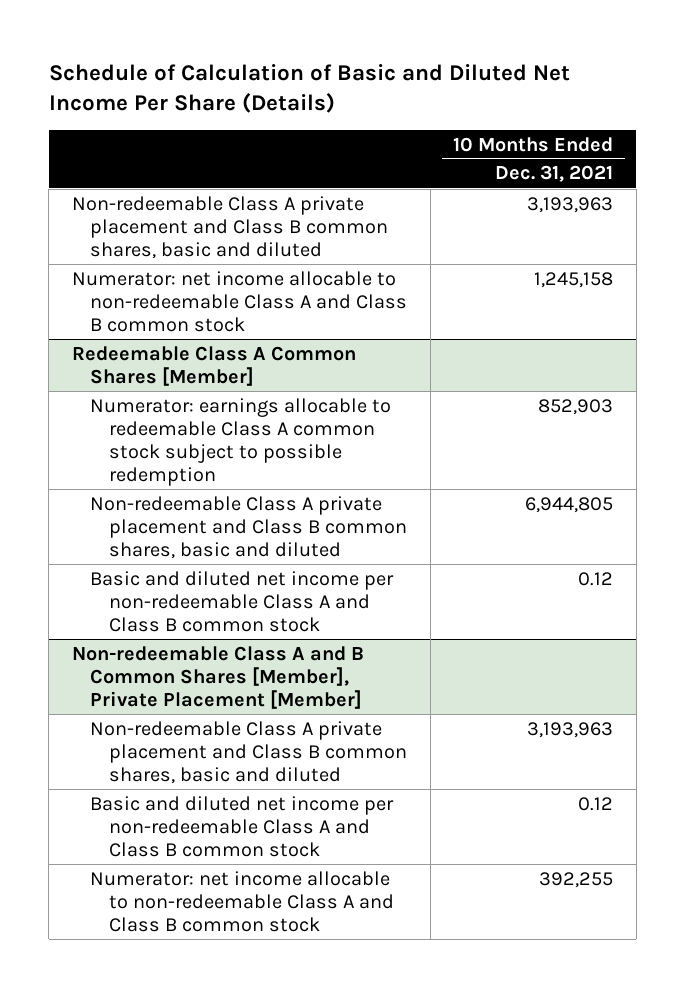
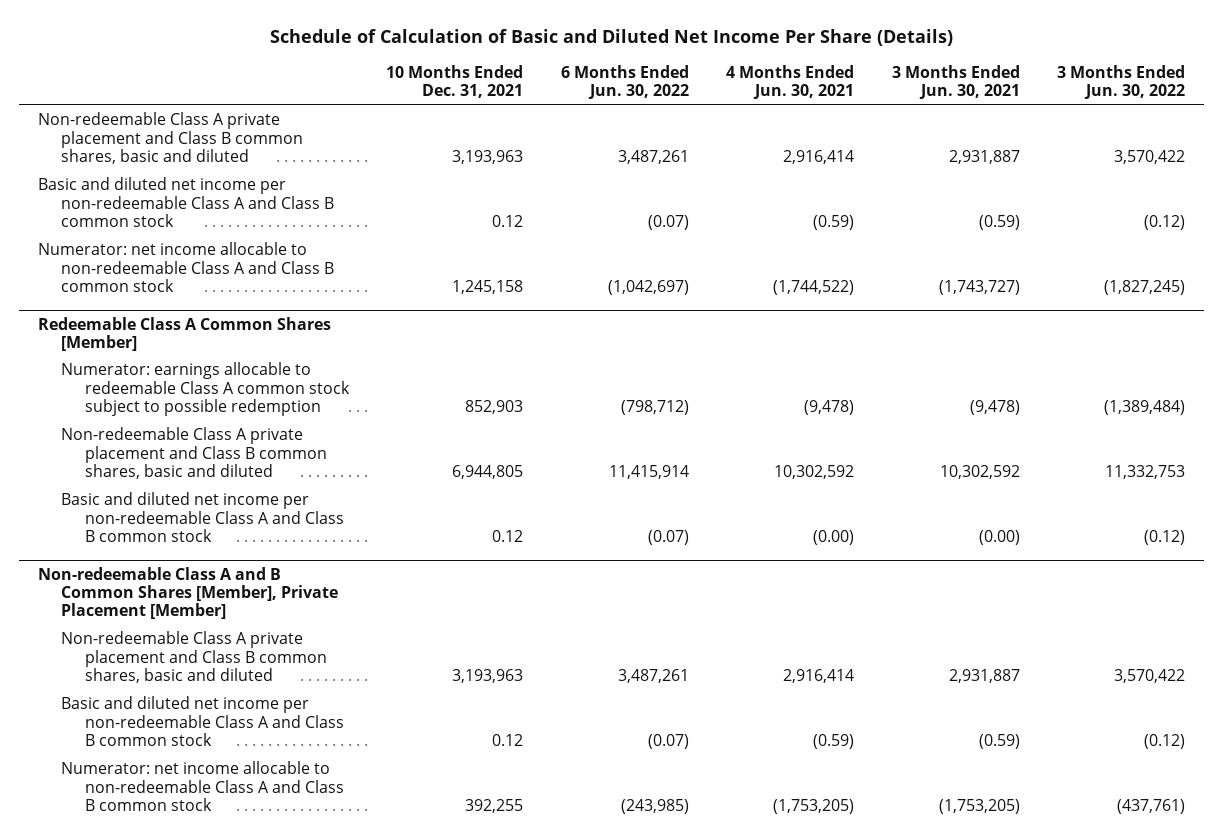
none -> [560,64,689,100] 6 Months Ended Jun. 30, 2022
none -> [726,64,855,100] 4 Months Ended Jun. 30, 2021
none -> [891,64,1020,100] 3 Months Ended Jun. 30, 2021
none -> [1057,64,1186,100] 3 Months Ended Jun. 30, 2022
none -> [38,177,335,228] Basic and diluted net income per non-redeemable Class A and Class B common stock

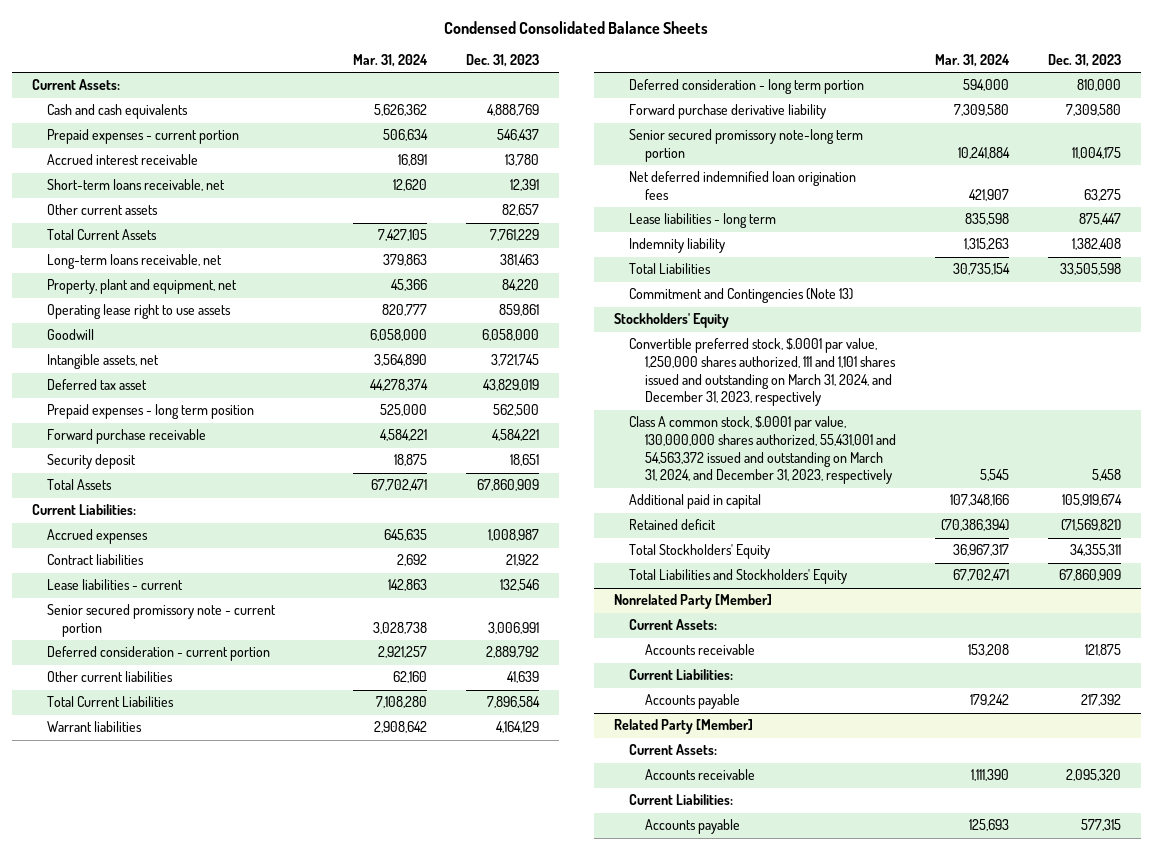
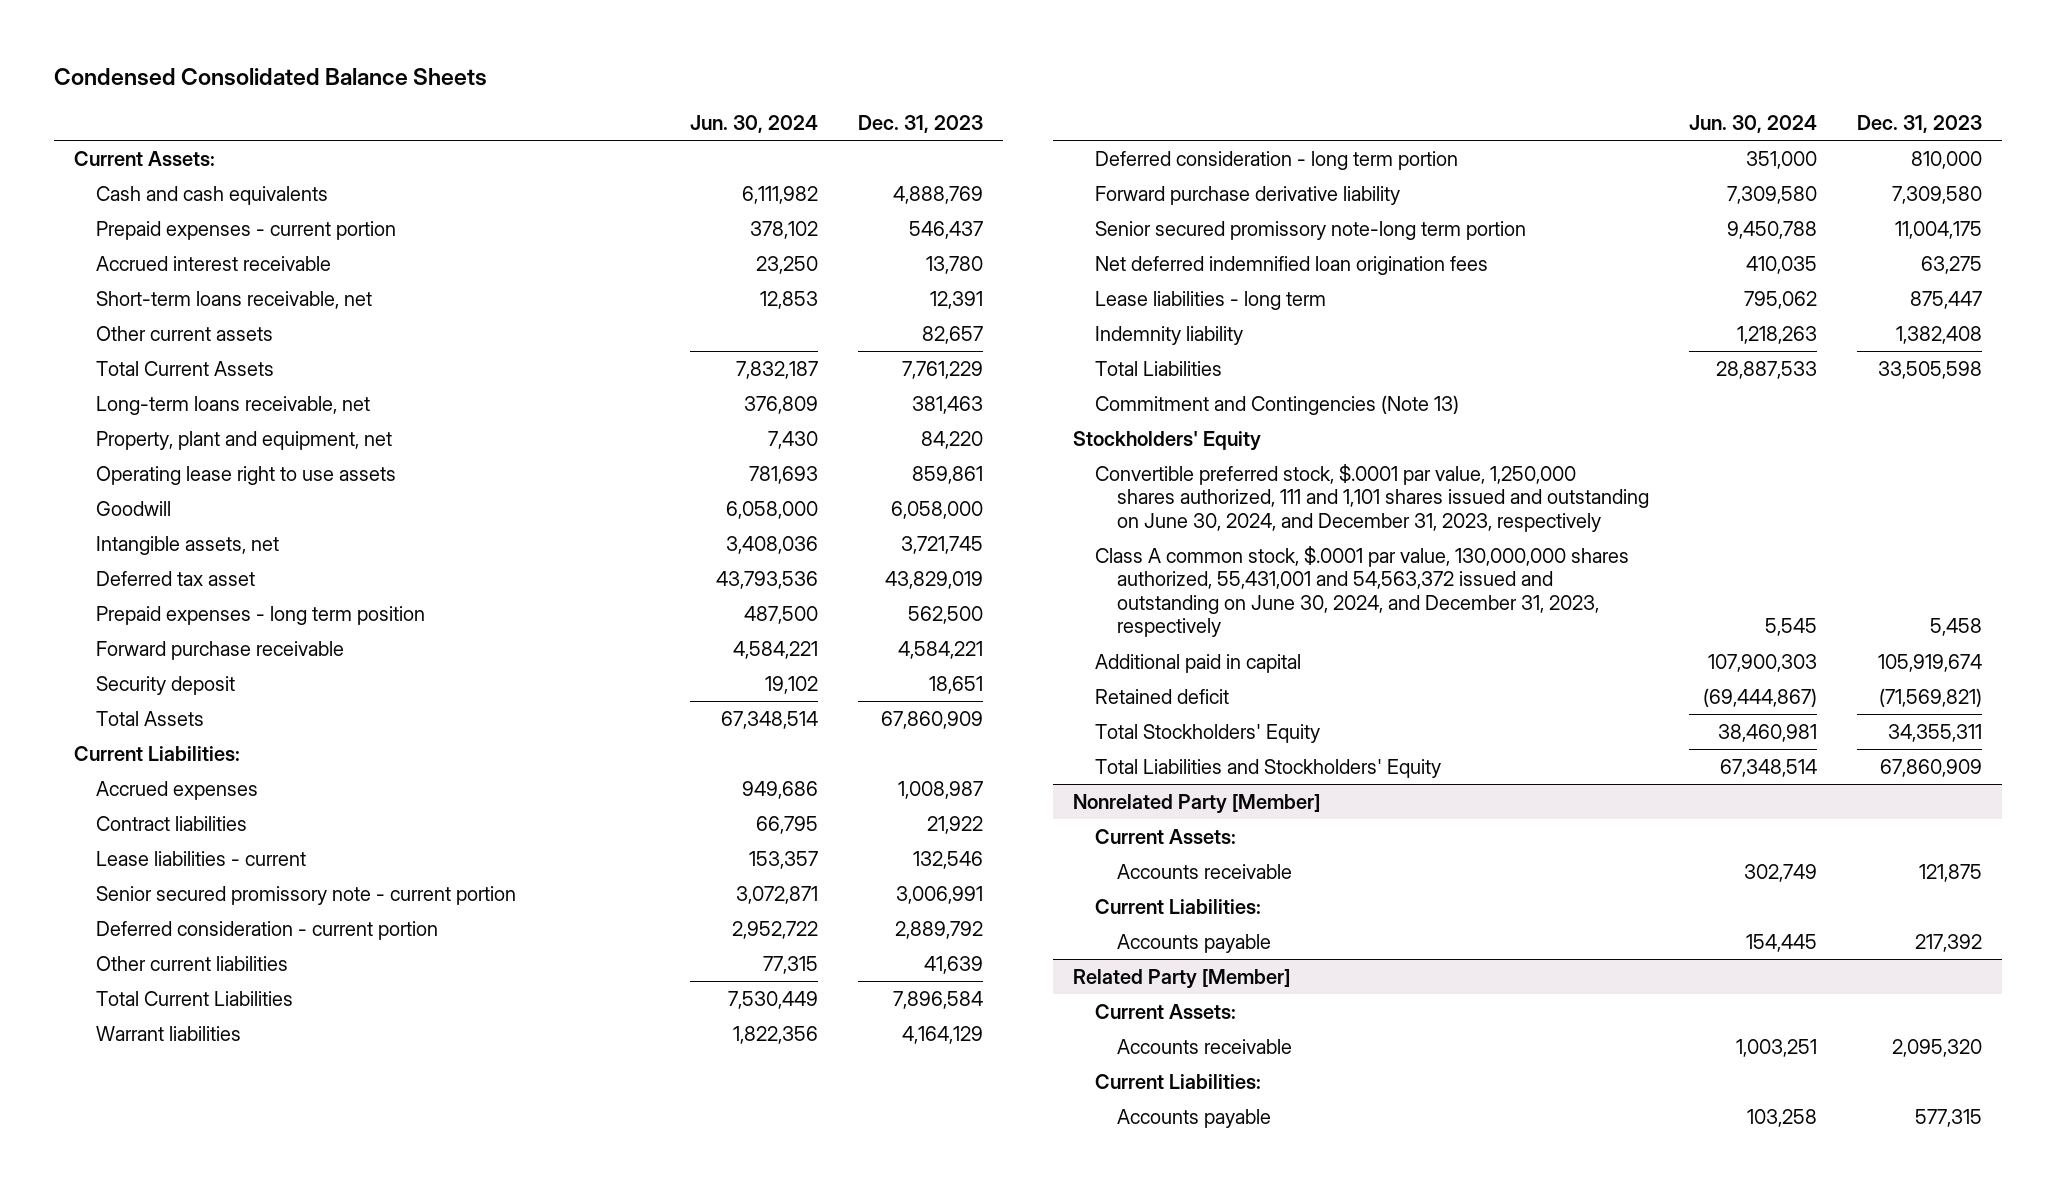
[352,54,428,68] Mar. 31, 2024 -> none
none -> [690,114,819,133] Jun. 30, 2024
[629,338,896,407] Convertible preferred stock, $.0001 par value, 1,250,000 shares authorized, 111 and 1,101 shares issued and outstanding on March 31, 2024, and December 31, 2023, respectively -> [1094,463,1650,532] Convertible preferred stock, $.0001 par value, 1,250,000 shares authorized, 111 and 1,101 shares issued and outstanding on June 30, 2024, and December 31, 2023, respectively
[629,416,896,485] Class A common stock, $.0001 par value, 130,000,000 shares authorized, 55,431,001 and 54,563,372 issued and outstanding on March 31, 2024, and December 31, 2023, respectively -> [1094,545,1629,638] Class A common stock, $.0001 par value, 130,000,000 shares authorized, 55,431,001 and 54,563,372 issued and outstanding on June 30, 2024, and December 31, 2023, respectively

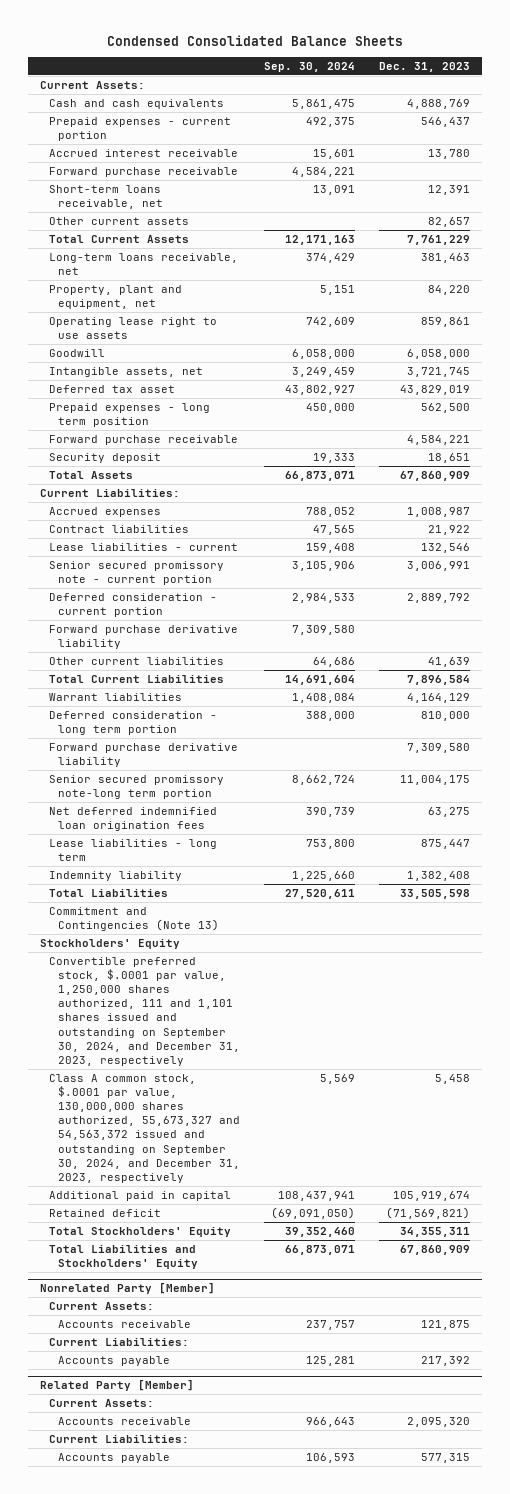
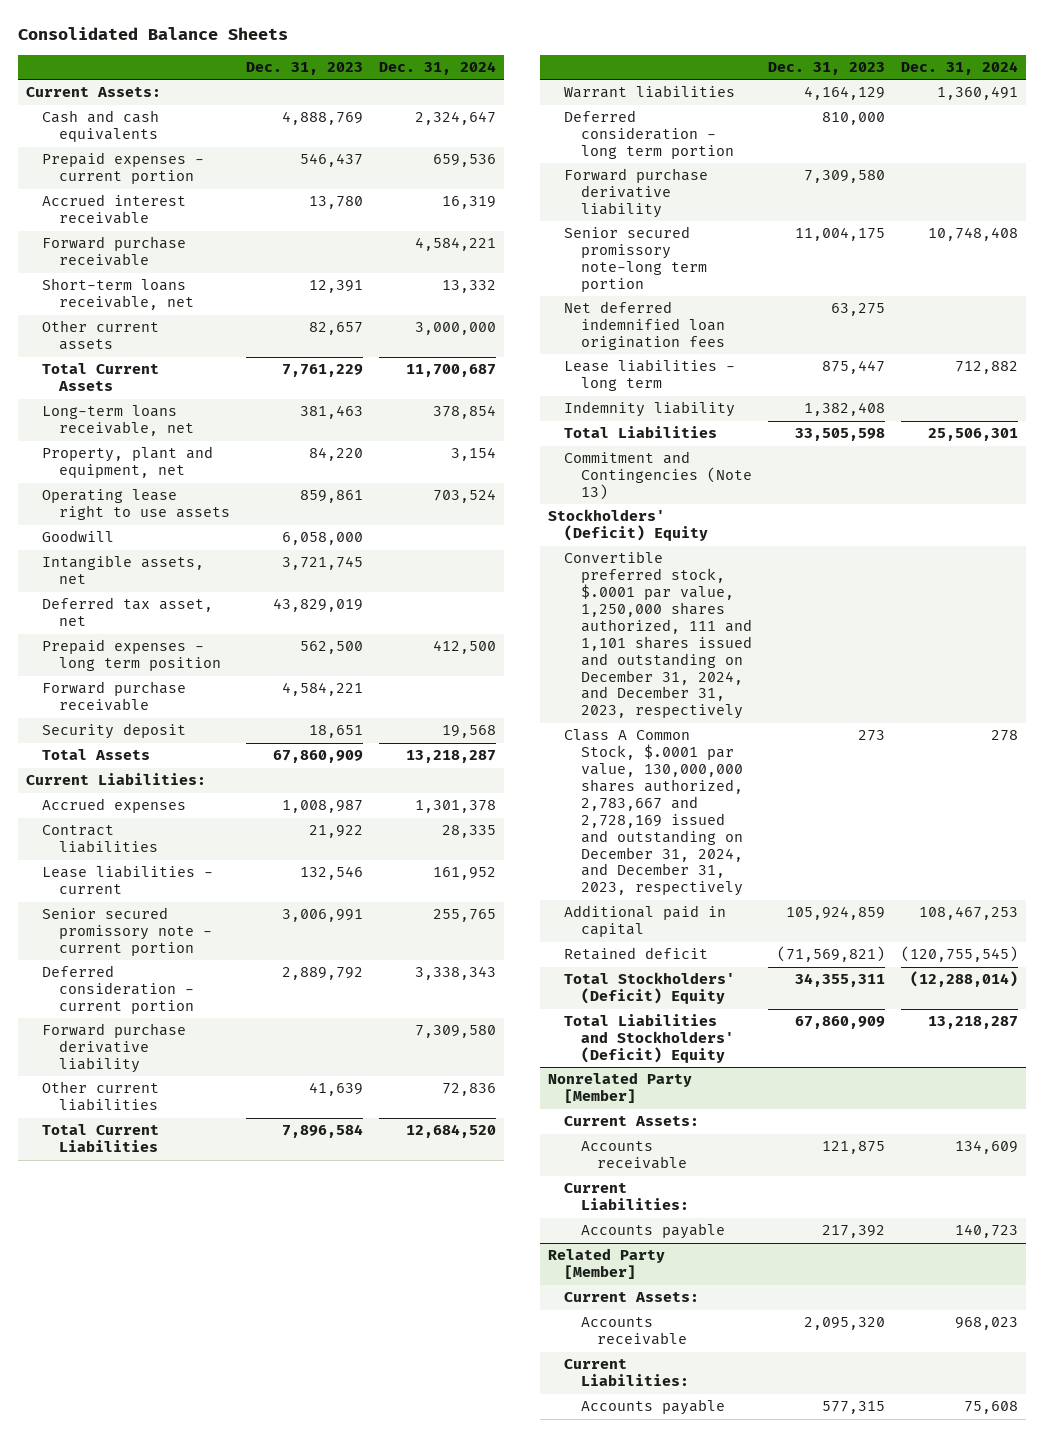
[106,34,403,46] Condensed Consolidated Balance Sheets -> [17,27,288,41] Consolidated Balance Sheets
[264,61,356,72] Sep. 30, 2024 -> none
none -> [378,61,496,76] Dec. 31, 2024
[49,385,176,394] Deferred tax asset -> [42,597,214,627] Deferred tax asset, net
[40,939,181,950] Stockholders' Equity -> [548,509,709,542] Stockholders' (Deficit) Equity
[49,957,241,1066] Convertible preferred stock, $.0001 par value, 1,250,000 shares authorized, 111 and 1,101 shares issued and outstanding on September 30, 2024, and December 31, 2023, respectively -> [564,551,752,720] Convertible preferred stock, $.0001 par value, 1,250,000 shares authorized, 111 and 1,101 shares issued and outstanding on December 31, 2024, and December 31, 2023, respectively
[49,1074,241,1183] Class A common stock, $.0001 par value, 130,000,000 shares authorized, 55,673,327 and 54,563,372 issued and outstanding on September 30, 2024, and December 31, 2023, respectively -> [564,729,743,897] Class A Common Stock, $.0001 par value, 130,000,000 shares authorized, 2,783,667 and 2,728,169 issued and outstanding on December 31, 2024, and December 31, 2023, respectively
[434,1074,470,1085] 5,458 -> [857,730,885,742] 273
[392,1191,470,1202] 105,919,674 -> [785,906,885,921] 105,924,859
[49,1227,232,1238] Total Stockholders' Equity -> [564,972,736,1005] Total Stockholders' (Deficit) Equity
[49,1245,199,1270] Total Liabilities and Stockholders' Equity -> [564,1014,734,1064] Total Liabilities and Stockholders' (Deficit) Equity

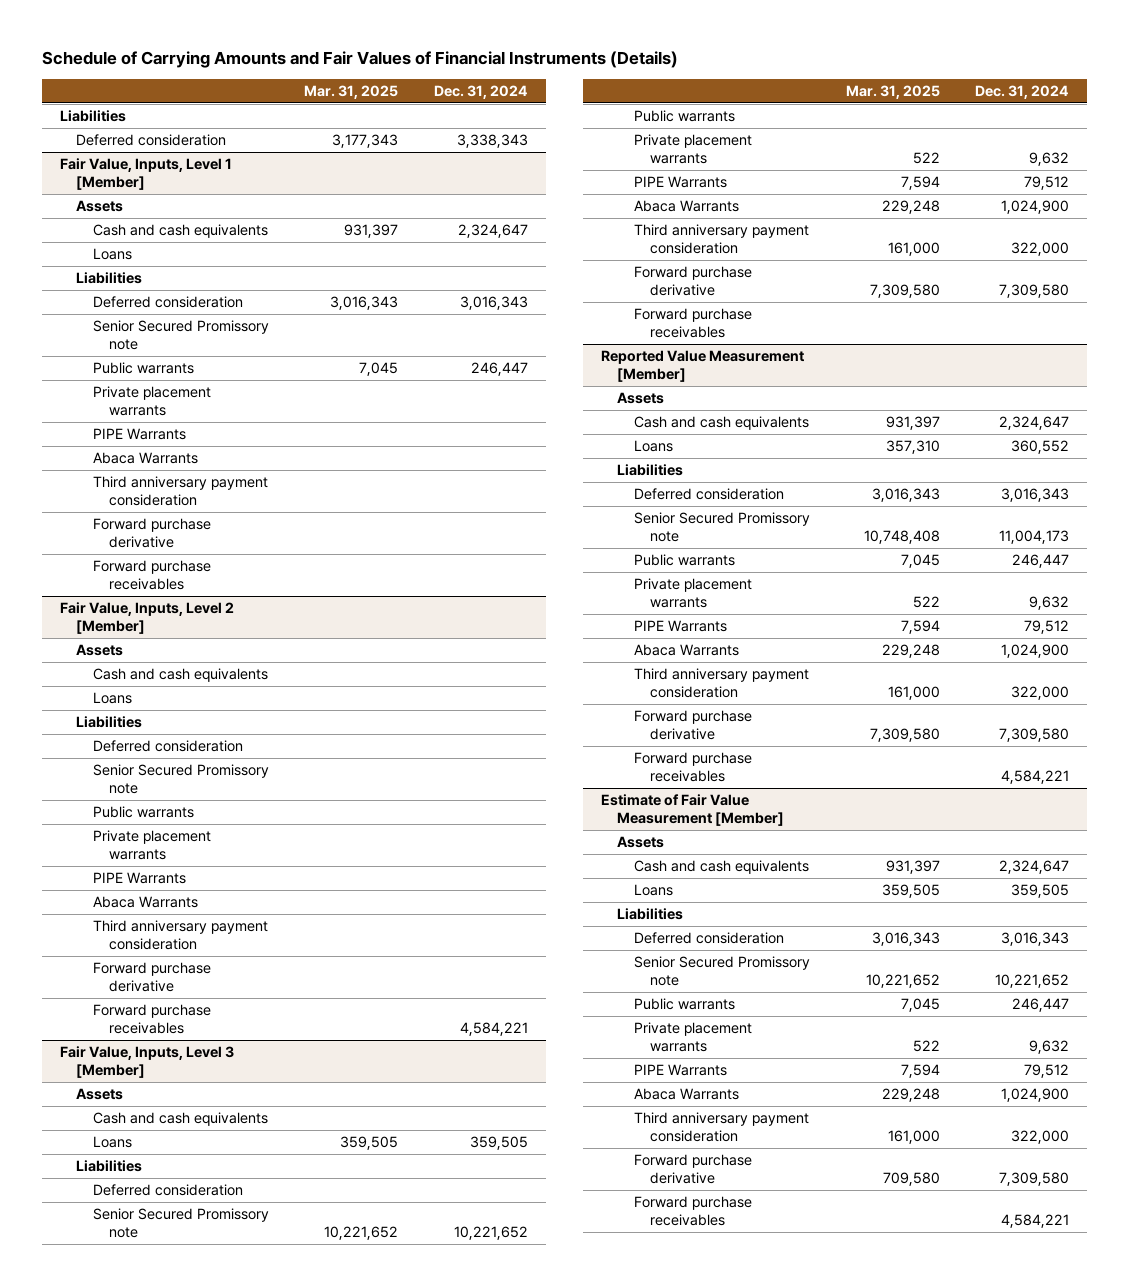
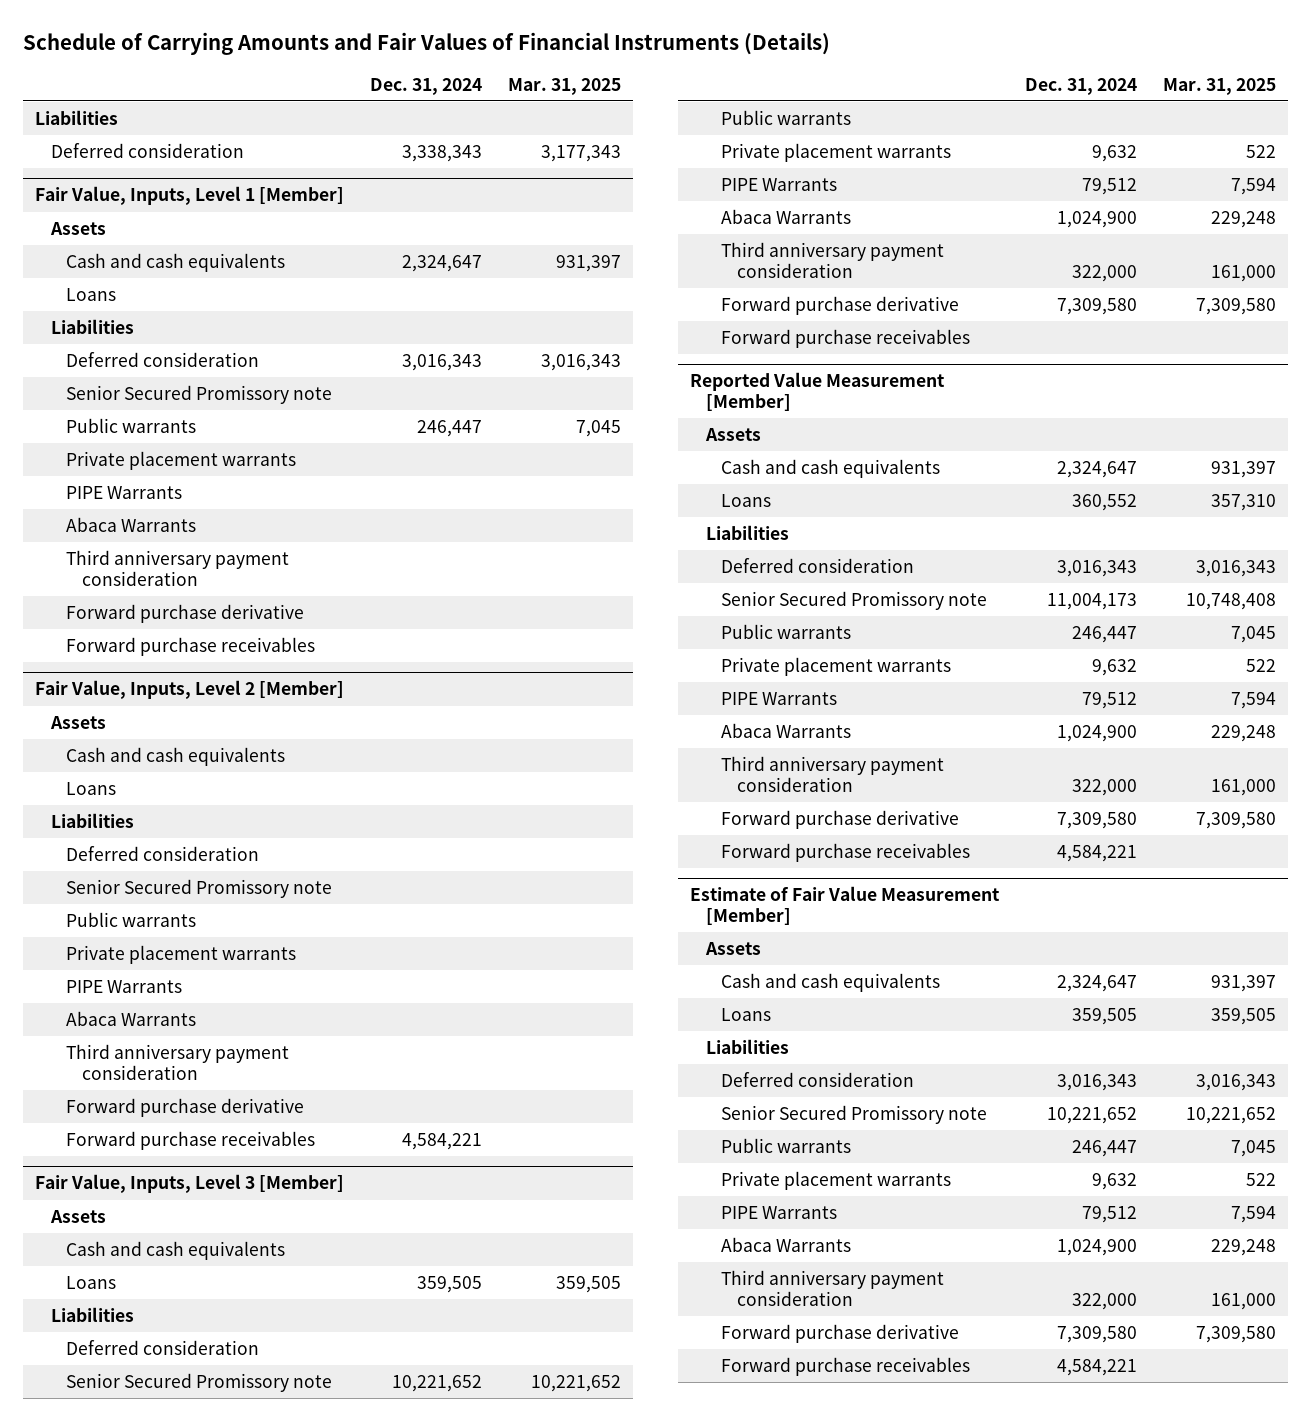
[882,1172,940,1187] 709,580 -> [1195,1326,1276,1344] 7,309,580

